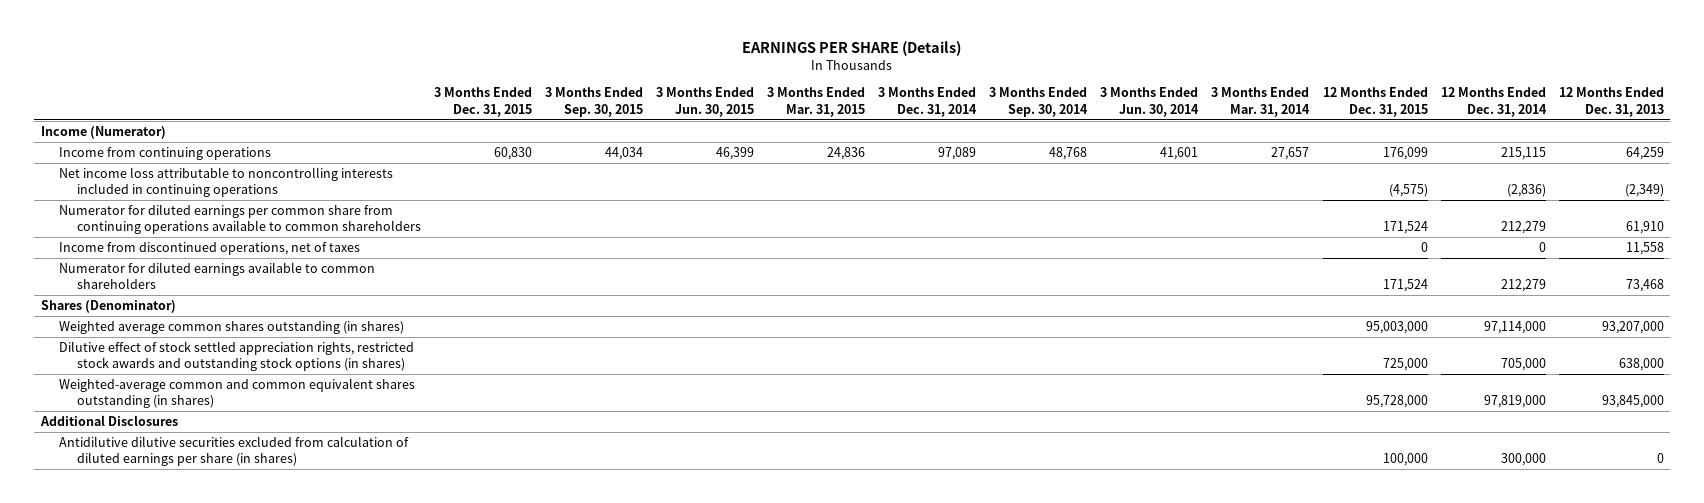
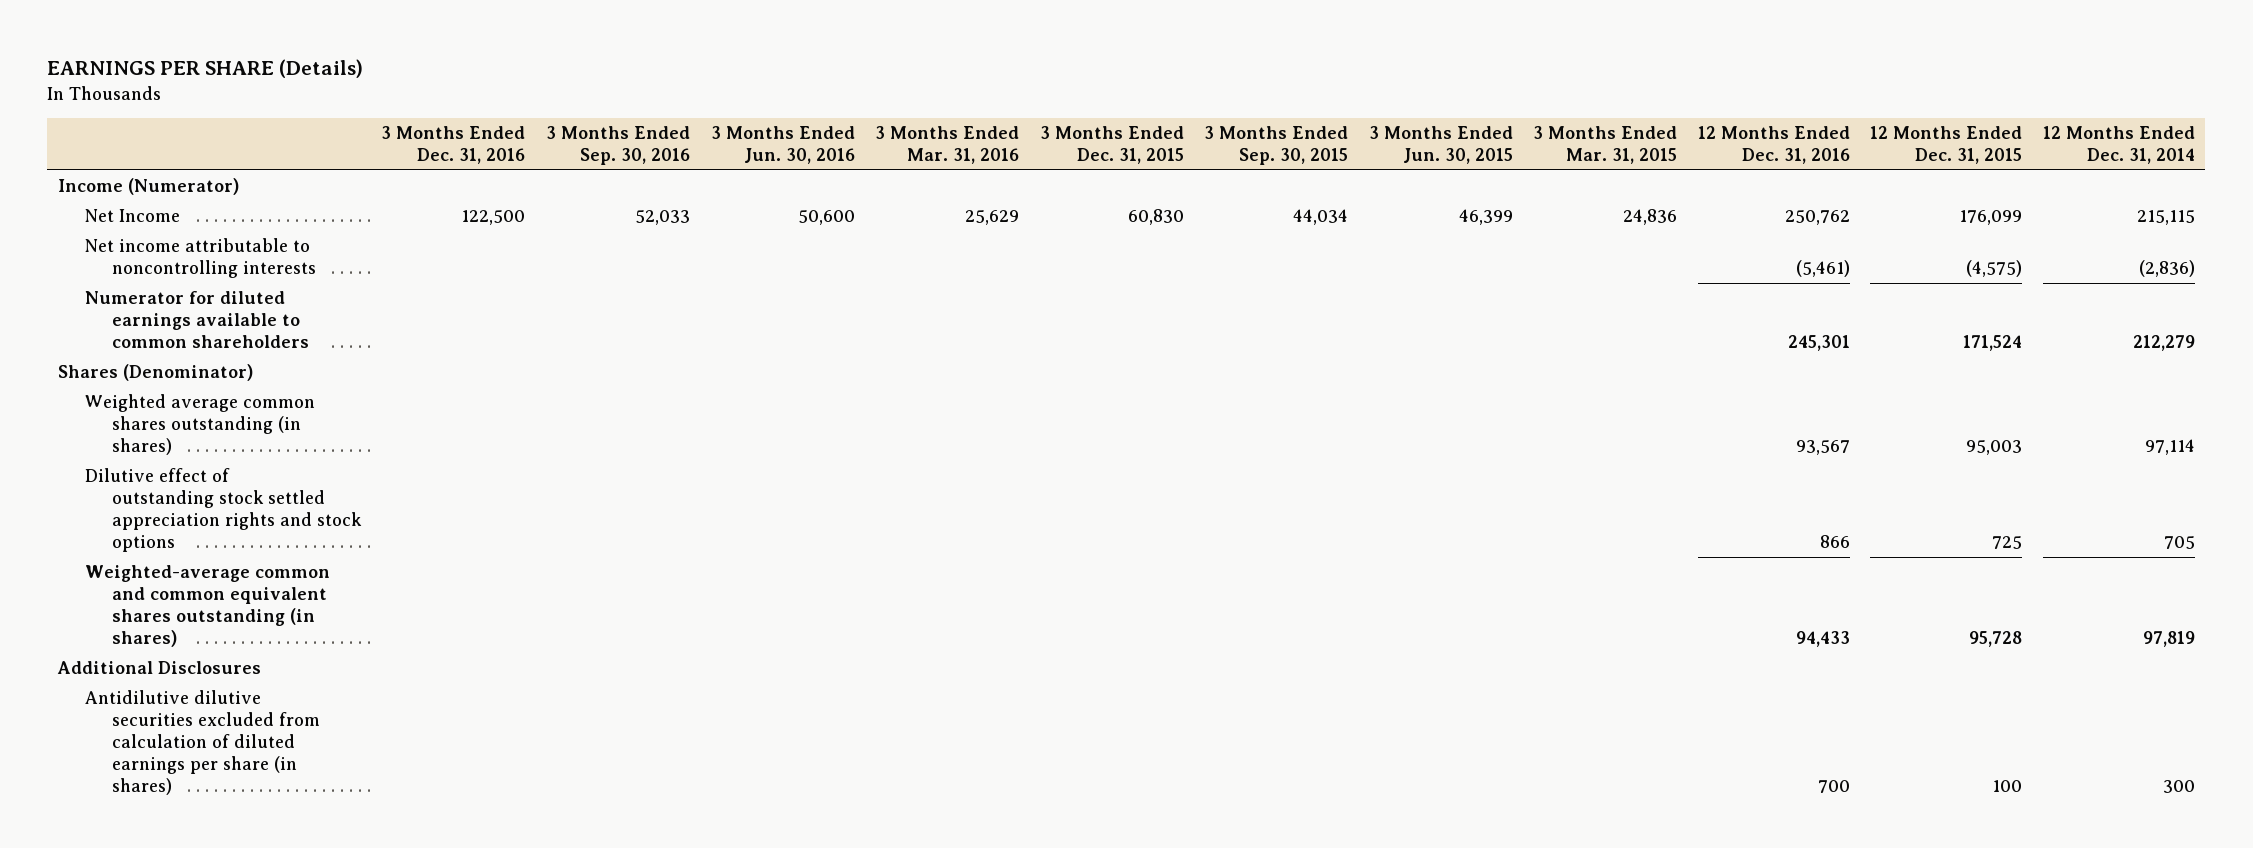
[878,87,978,117] 3 Months Ended Dec. 31, 2014 -> none
[989,87,1089,117] 3 Months Ended Sep. 30, 2014 -> none
[1100,87,1200,117] 3 Months Ended Jun. 30, 2014 -> none
[1211,87,1311,117] 3 Months Ended Mar. 31, 2014 -> none
[1558,87,1664,117] 12 Months Ended Dec. 31, 2013 -> none
none -> [381,125,526,164] 3 Months Ended Dec. 31, 2016
none -> [545,125,690,165] 3 Months Ended Sep. 30, 2016
none -> [710,125,855,164] 3 Months Ended Jun. 30, 2016
none -> [875,125,1020,164] 3 Months Ended Mar. 31, 2016
none -> [1697,125,1850,164] 12 Months Ended Dec. 31, 2016
[58,204,421,235] Numerator for diluted earnings per common share from continuing operations available to common shareholders -> none
[58,242,360,256] Income from discontinued operations, net of taxes -> none
[58,147,271,161] Income from continuing operations -> [84,209,180,223] Net Income
[58,167,393,198] Net income loss attributable to noncontrolling interests included in continuing operations -> [84,238,316,279] Net income attributable to noncontrolling interests
[1365,321,1428,335] 95,003,000 -> [1966,440,2023,456] 95,003
[1483,321,1546,335] 97,114,000 -> [2144,439,2195,456] 97,114
[58,341,414,372] Dilutive effect of stock settled appreciation rights, restricted stock awards and outstanding stock options (in shares) -> [84,468,362,553] Dilutive effect of outstanding stock settled appreciation rights and stock options
[1382,358,1428,372] 725,000 -> [1992,536,2023,550] 725
[1500,358,1546,372] 705,000 -> [2163,536,2195,550] 705
[1365,395,1428,409] 95,728,000 -> [1969,631,2023,648] 95,728
[1483,395,1546,409] 97,819,000 -> [2142,631,2195,648] 97,819
[1382,453,1428,467] 100,000 -> [1992,780,2023,793] 100
[1500,453,1546,467] 300,000 -> [2162,780,2195,794] 300

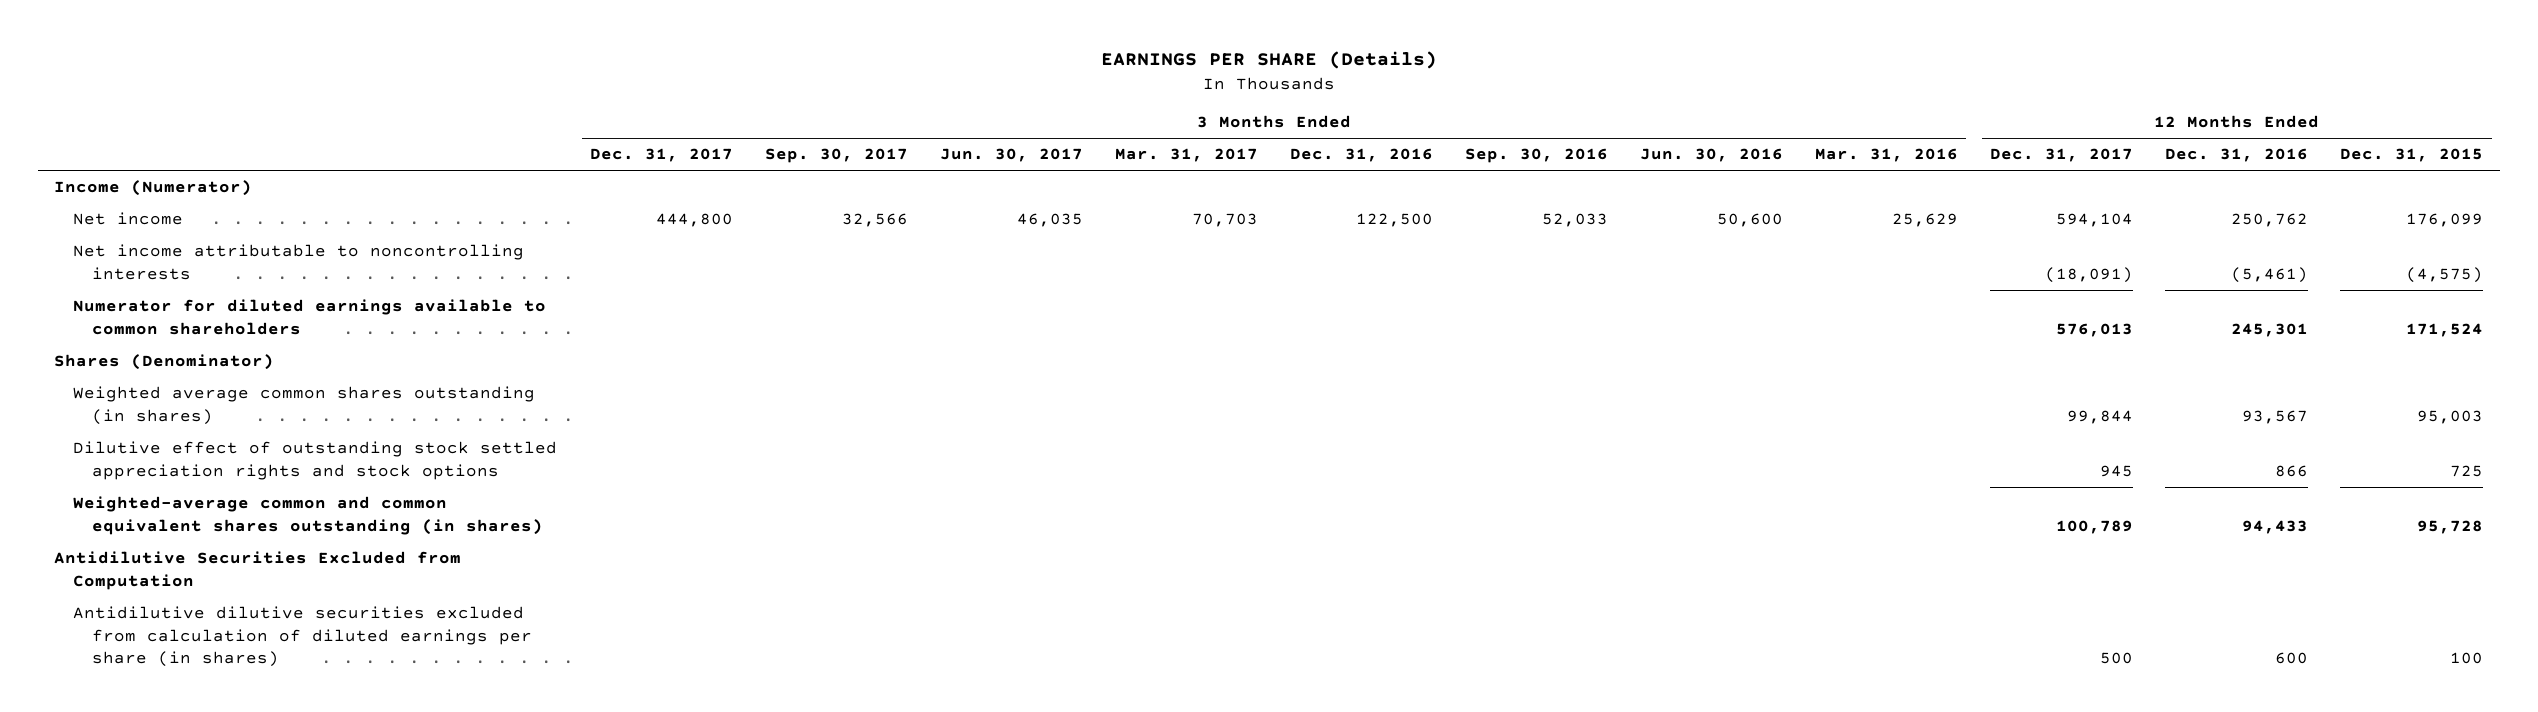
[1039,125,1184,164] 3 Months Ended Dec. 31, 2015 -> none
[1204,125,1349,165] 3 Months Ended Sep. 30, 2015 -> none
[1368,125,1513,164] 3 Months Ended Jun. 30, 2015 -> none
[1533,125,1678,164] 3 Months Ended Mar. 31, 2015 -> none
[2042,125,2195,164] 12 Months Ended Dec. 31, 2014 -> none
none -> [589,148,733,163] Dec. 31, 2017
none -> [764,148,908,164] Sep. 30, 2017
none -> [939,148,1083,163] Jun. 30, 2017
none -> [1114,148,1258,163] Mar. 31, 2017
none -> [1990,148,2134,163] Dec. 31, 2017
[84,209,180,223] Net Income -> [73,212,184,226] Net income
[56,661,261,675] Additional Disclosures -> [54,551,462,590] Antidilutive Securities Excluded from Computation
[1817,780,1850,794] 700 -> [2275,652,2309,665] 600

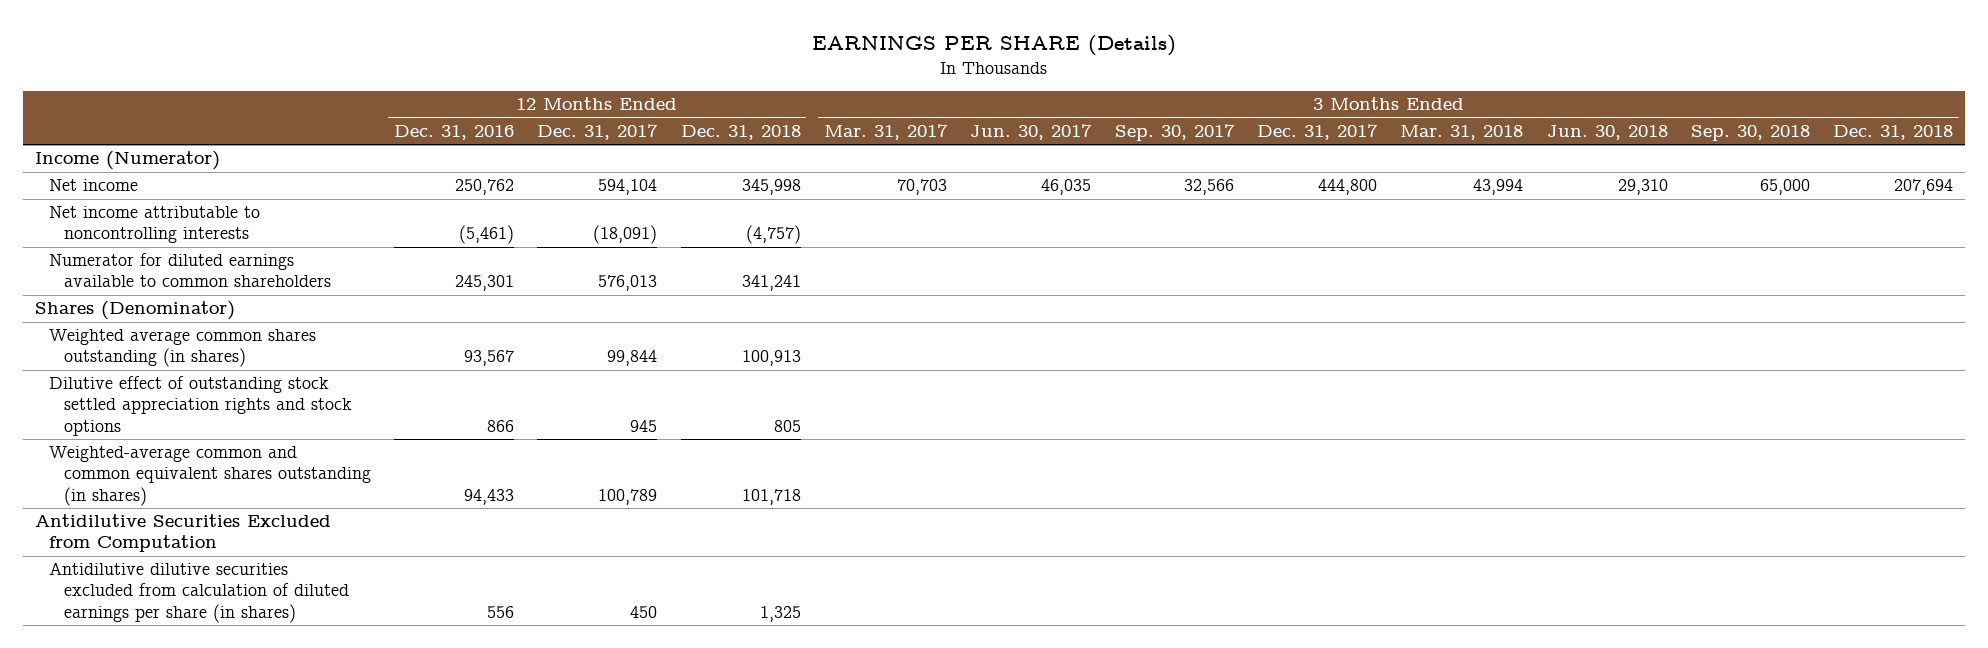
[1289,148,1433,163] Dec. 31, 2016 -> none
[1465,148,1609,164] Sep. 30, 2016 -> none
[1640,148,1784,163] Jun. 30, 2016 -> none
[1815,148,1959,163] Mar. 31, 2016 -> none
[2340,148,2484,163] Dec. 31, 2015 -> none
none -> [680,124,801,140] Dec. 31, 2018
none -> [1400,124,1524,140] Mar. 31, 2018
none -> [1546,124,1668,140] Jun. 30, 2018
none -> [1690,124,1810,141] Sep. 30, 2018
none -> [1833,124,1954,140] Dec. 31, 2018
[2100,652,2134,665] 500 -> [630,605,658,618] 450
[2275,652,2309,665] 600 -> [486,605,514,618] 556

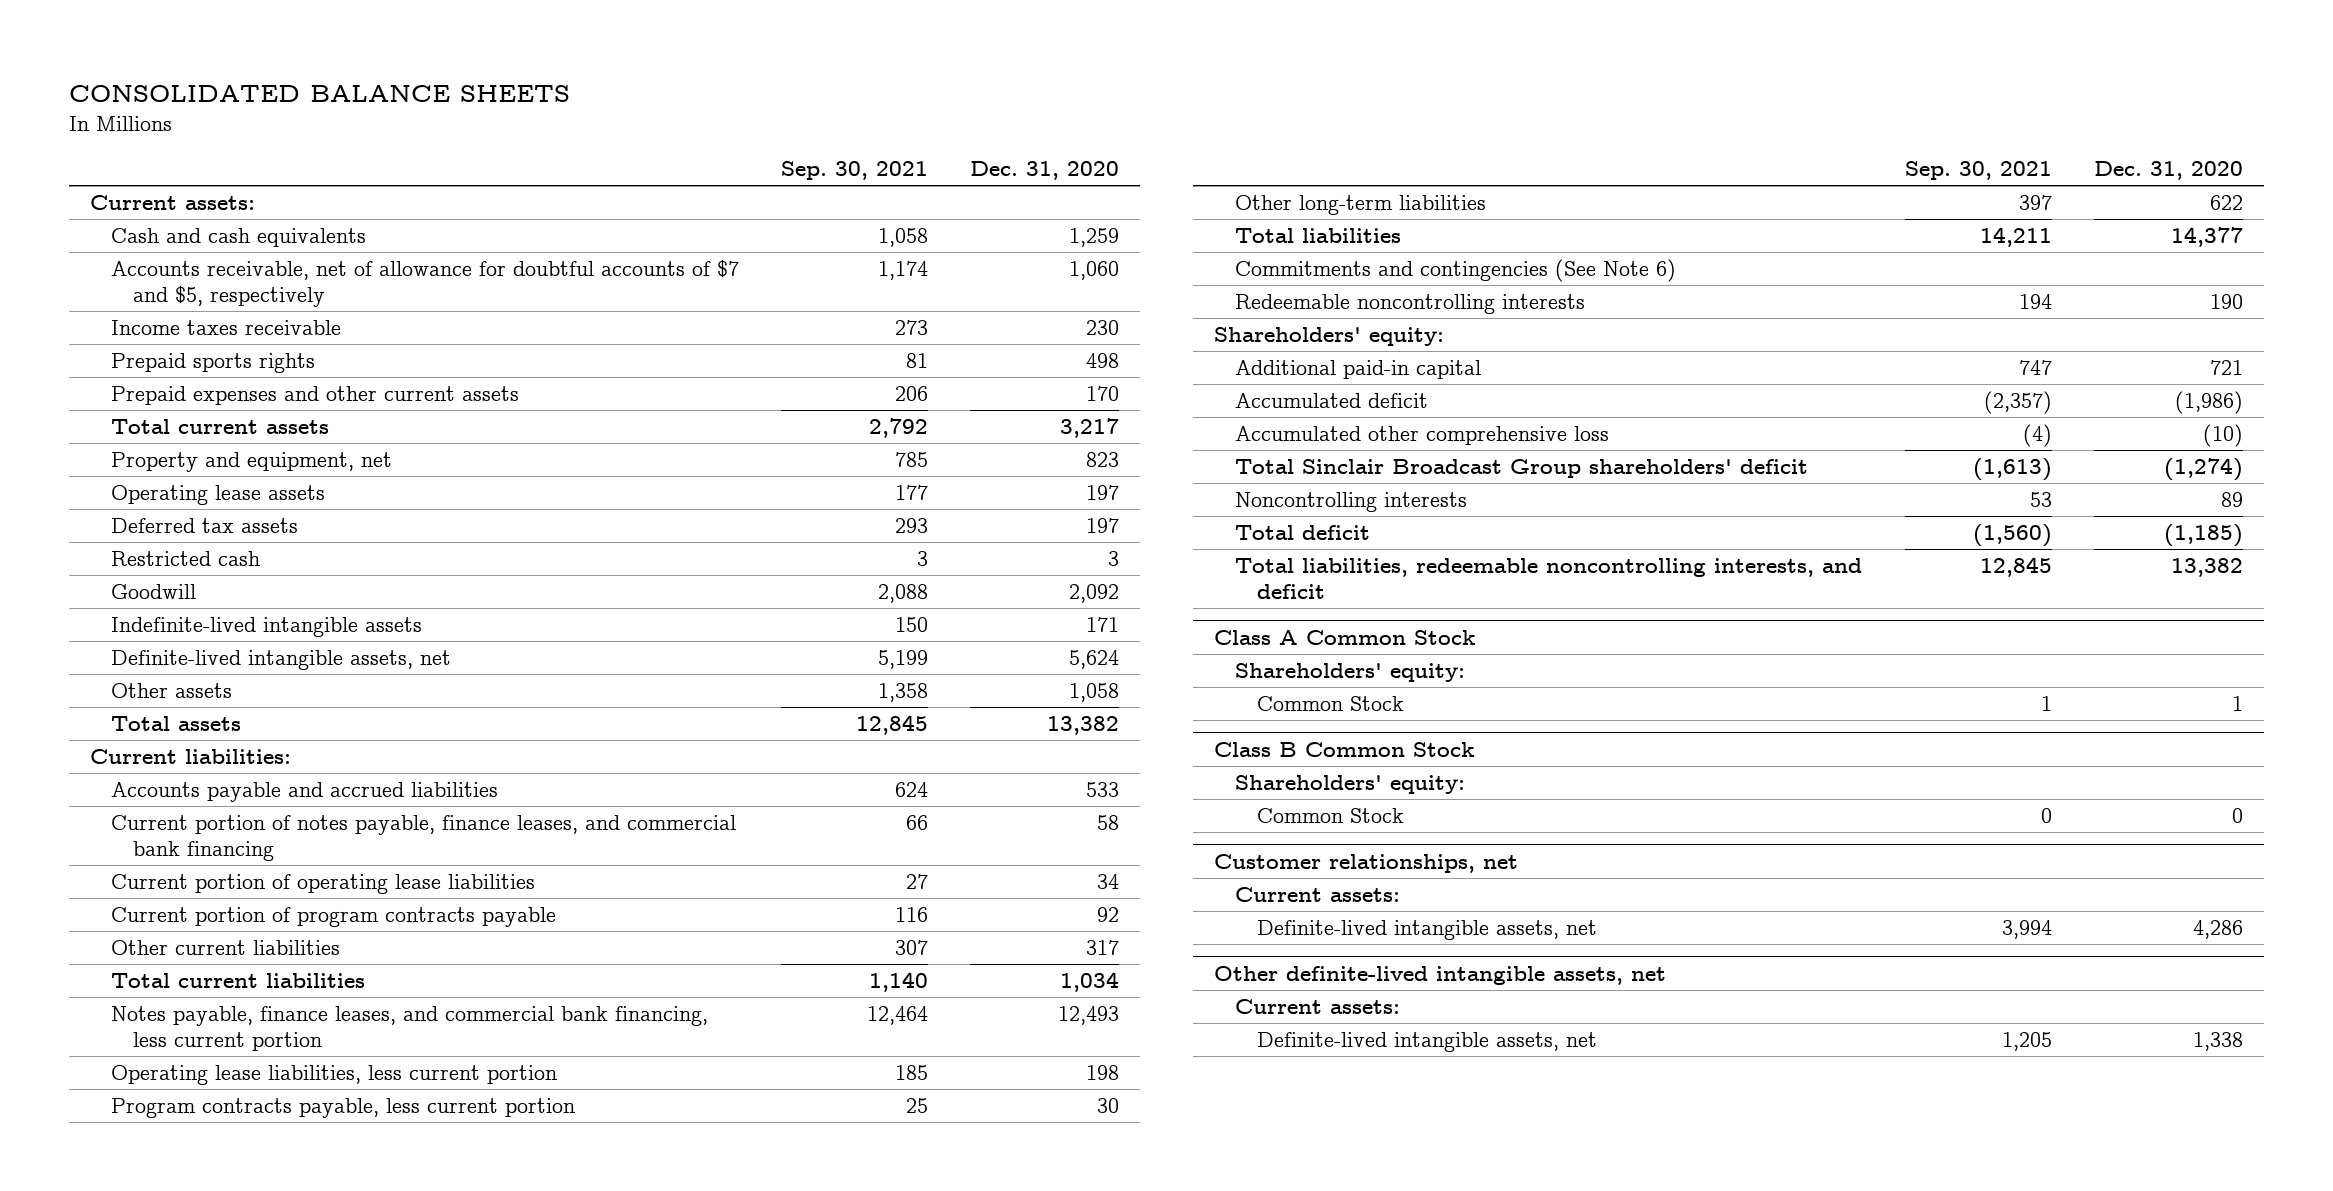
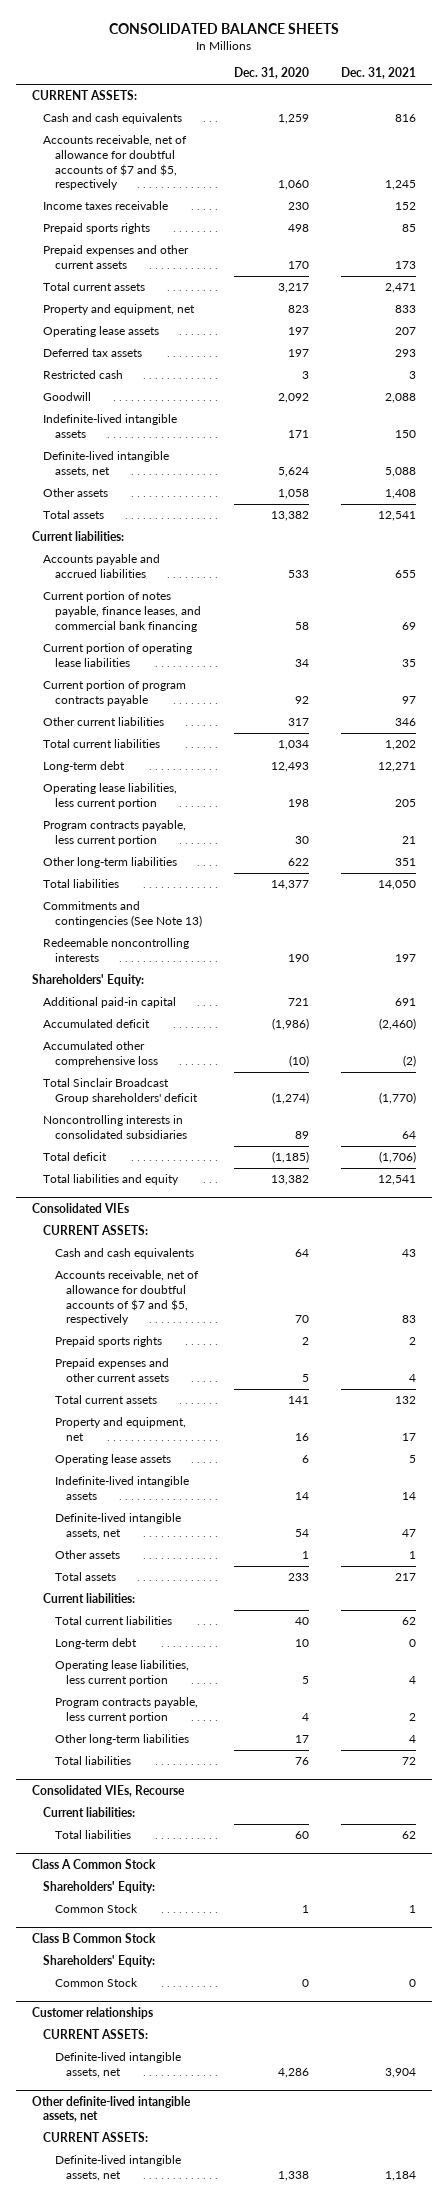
[780,161,928,181] Sep. 30, 2021 -> none
none -> [341,67,417,80] Dec. 31, 2021
[89,194,255,210] Current assets: -> [31,90,137,101] CURRENT ASSETS:
[111,1005,709,1051] Notes payable, finance leases, and commercial bank financing, less current portion -> [43,761,126,773] Long-term debt
[1235,258,1677,282] Commitments and contingencies (See Note 6) -> [43,901,202,928] Commitments and contingencies (See Note 13)
[1213,326,1444,346] Shareholders' equity: -> [31,974,144,987] Shareholders' Equity:
[1235,491,1468,512] Noncontrolling interests -> [43,1115,187,1140] Noncontrolling interests in consolidated subsidiaries
[1235,557,1863,599] Total liabilities, redeemable noncontrolling interests, and deficit -> [43,1174,180,1186] Total liabilities and equity
none -> [31,1202,129,1213] Consolidated VIEs
none -> [43,1225,149,1236] CURRENT ASSETS:
none -> [54,1248,194,1260] Cash and cash equivalents
none -> [54,1270,199,1326] Accounts receivable, net of allowance for doubtful accounts of $7 and $5, respectively
none -> [54,1336,162,1348] Prepaid sports rights
none -> [54,1358,170,1383] Prepaid expenses and other current assets
none -> [54,1395,157,1405] Total current assets
none -> [54,1417,186,1442] Property and equipment, net
none -> [54,1454,171,1466] Operating lease assets
none -> [54,1476,189,1501] Indefinite-lived intangible assets
none -> [54,1513,181,1540] Definite-lived intangible assets, net
none -> [54,1550,120,1560] Other assets
none -> [54,1572,116,1582] Total assets
none -> [43,1593,136,1604] Current liabilities:
none -> [54,1616,172,1626] Total current liabilities
none -> [54,1638,137,1650] Long-term debt
none -> [54,1660,189,1687] Operating lease liabilities, less current portion
none -> [54,1697,198,1724] Program contracts payable, less current portion
none -> [54,1734,189,1746] Other long-term liabilities
none -> [54,1756,131,1766] Total liabilities
none -> [31,1784,185,1797] Consolidated VIEs, Recourse
none -> [43,1807,136,1818] Current liabilities:
none -> [54,1830,131,1840] Total liabilities
[1235,662,1466,682] Shareholders' equity: -> [43,1881,156,1894] Shareholders' Equity:
[1235,774,1466,794] Shareholders' equity: -> [43,1955,156,1968] Shareholders' Equity:
[1213,853,1518,873] Customer relationships, net -> [31,2006,153,2019] Customer relationships
[1235,886,1401,902] Current assets: -> [43,2029,149,2040] CURRENT ASSETS:
[1235,998,1401,1014] Current assets: -> [43,2132,149,2143] CURRENT ASSETS:

